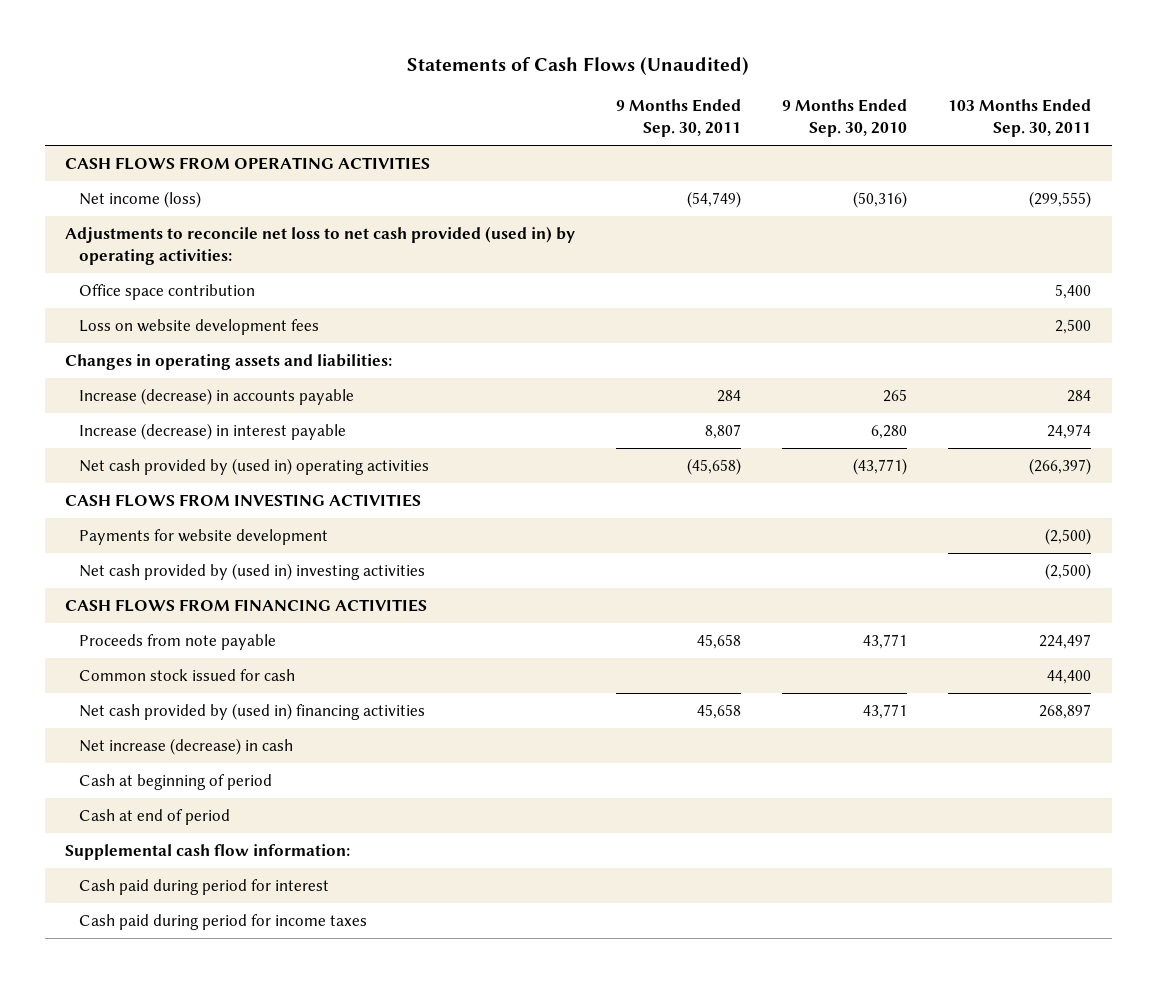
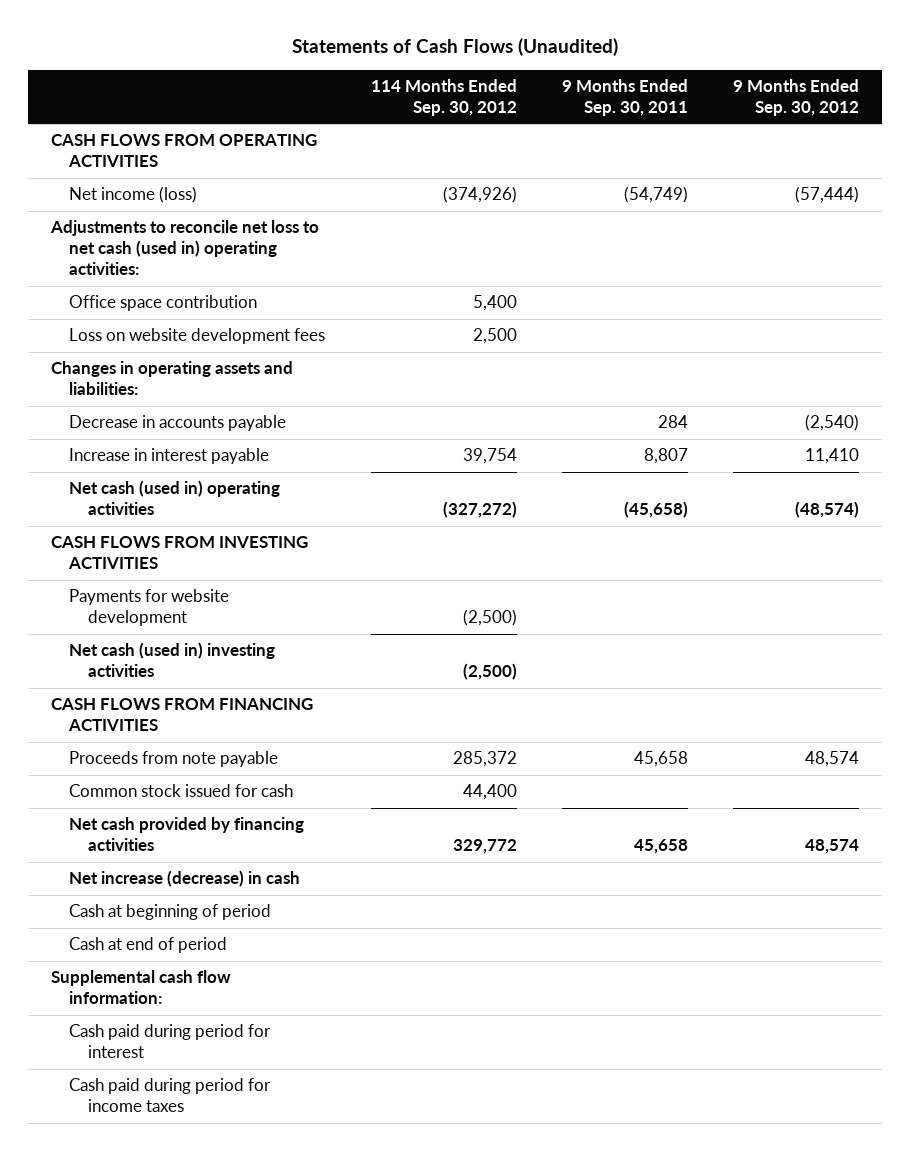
[782,99,908,138] 9 Months Ended Sep. 30, 2010 -> none
[948,99,1092,138] 103 Months Ended Sep. 30, 2011 -> none
none -> [370,78,517,116] 114 Months Ended Sep. 30, 2012
none -> [733,78,860,116] 9 Months Ended Sep. 30, 2012
[65,226,576,265] Adjustments to reconcile net loss to net cash provided (used in) by operating activities: -> [49,220,319,276] Adjustments to reconcile net loss to net cash (used in) operating activities:
[79,388,355,406] Increase (decrease) in accounts payable -> [69,415,287,432] Decrease in accounts payable
[79,423,347,441] Increase (decrease) in interest payable -> [69,448,270,465] Increase in interest payable
[79,458,430,476] Net cash provided by (used in) operating activities -> [69,480,281,516] Net cash (used in) operating activities
[79,563,426,581] Net cash provided by (used in) investing activities -> [69,642,276,678] Net cash (used in) investing activities
[79,703,426,721] Net cash provided by (used in) financing activities -> [69,817,305,852] Net cash provided by financing activities

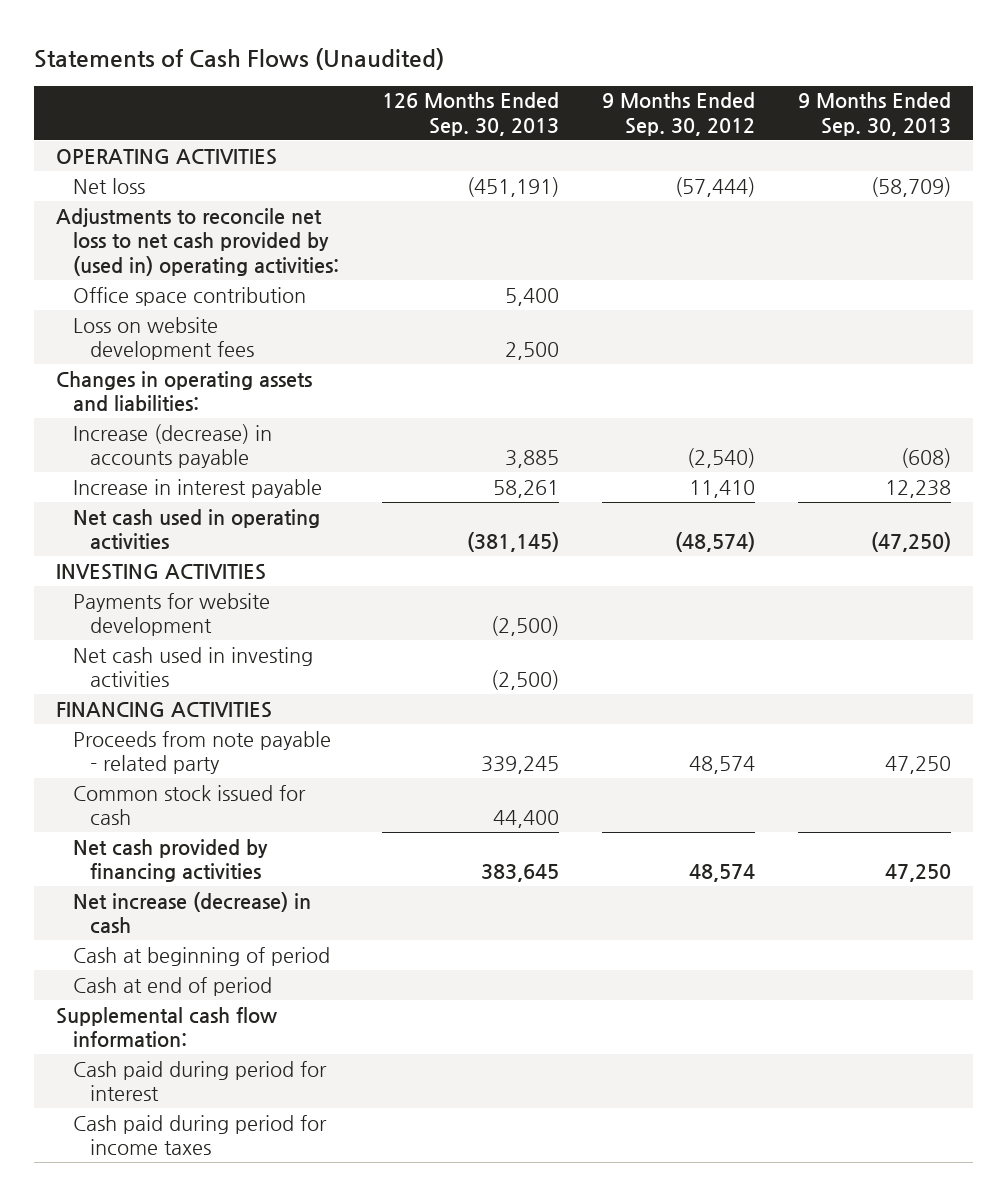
[370,78,517,116] 114 Months Ended Sep. 30, 2012 -> none
[561,78,688,116] 9 Months Ended Sep. 30, 2011 -> none
none -> [382,92,560,136] 126 Months Ended Sep. 30, 2013
none -> [798,92,952,136] 9 Months Ended Sep. 30, 2013
[50,134,317,168] CASH FLOWS FROM OPERATING ACTIVITIES -> [55,148,277,165] OPERATING ACTIVITIES
[69,186,198,204] Net income (loss) -> [73,177,146,194] Net loss
[49,220,319,276] Adjustments to reconcile net loss to net cash (used in) operating activities: -> [55,207,340,276] Adjustments to reconcile net loss to net cash provided by (used in) operating activities:
[69,415,287,432] Decrease in accounts payable -> [73,423,273,469] Increase (decrease) in accounts payable
[69,480,281,516] Net cash (used in) operating activities -> [73,508,321,551] Net cash used in operating activities
[50,536,308,570] CASH FLOWS FROM INVESTING ACTIVITIES -> [55,563,266,580] INVESTING ACTIVITIES
[69,642,276,678] Net cash (used in) investing activities -> [73,646,314,688] Net cash used in investing activities
[50,698,313,732] CASH FLOWS FROM FINANCING ACTIVITIES -> [55,701,272,718] FINANCING ACTIVITIES
[69,751,279,768] Proceeds from note payable -> [73,730,332,775] Proceeds from note payable - related party

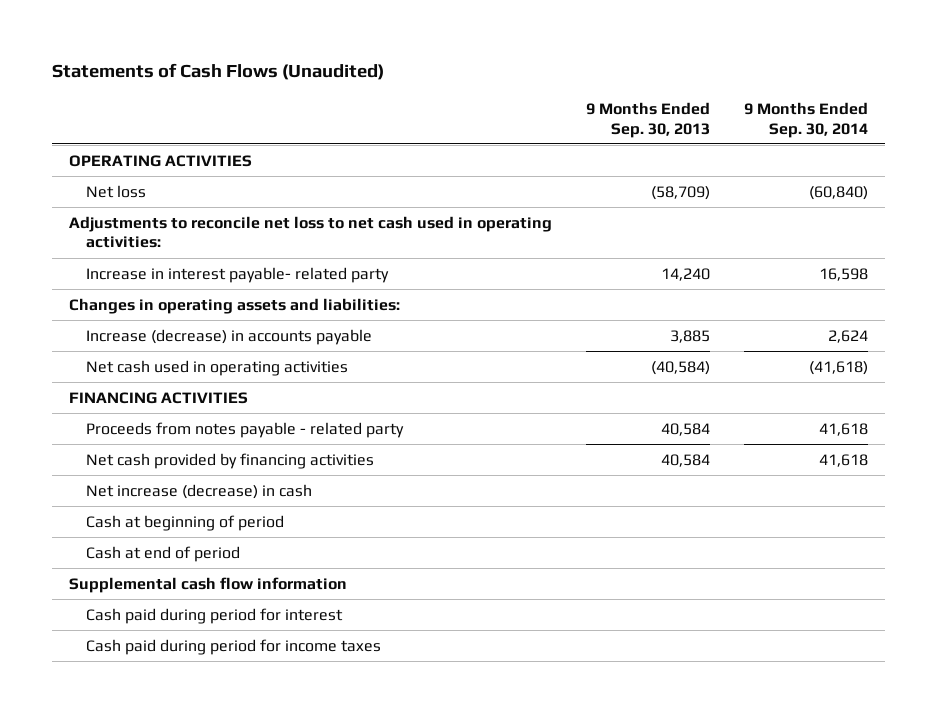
[382,92,560,136] 126 Months Ended Sep. 30, 2013 -> none
[602,92,756,136] 9 Months Ended Sep. 30, 2012 -> none
none -> [743,102,868,138] 9 Months Ended Sep. 30, 2014
[73,286,307,306] Office space contribution -> none
[73,316,255,361] Loss on website development fees -> none
[55,207,340,276] Adjustments to reconcile net loss to net cash provided by (used in) operating activities: -> [69,215,553,249] Adjustments to reconcile net loss to net cash used in operating activities:
none -> [85,266,389,283] Increase in interest payable- related party
[73,478,323,498] Increase in interest payable -> none
[55,563,266,580] INVESTING ACTIVITIES -> none
[73,592,271,637] Payments for website development -> none
[73,646,314,688] Net cash used in investing activities -> none
[901,448,952,469] (608) -> [669,329,710,343] 3,885
[871,532,952,553] (47,250) -> [650,360,710,375] (40,584)
[73,784,307,826] Common stock issued for cash -> none
[73,730,332,775] Proceeds from note payable - related party -> [85,421,404,438] Proceeds from notes payable - related party
[885,756,952,775] 47,250 -> [660,422,710,436] 40,584
[885,864,952,883] 47,250 -> [660,453,710,467] 40,584
[55,1006,277,1048] Supplemental cash flow information: -> [69,576,348,593] Supplemental cash flow information

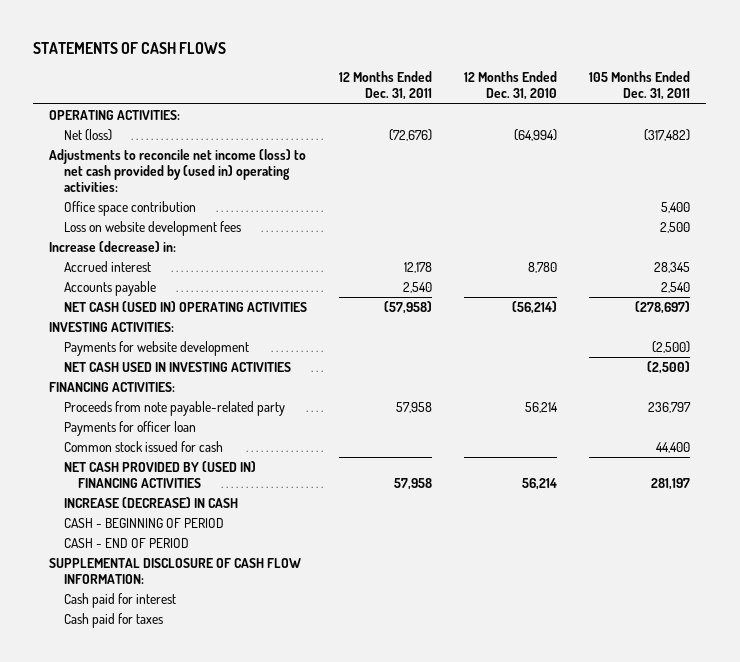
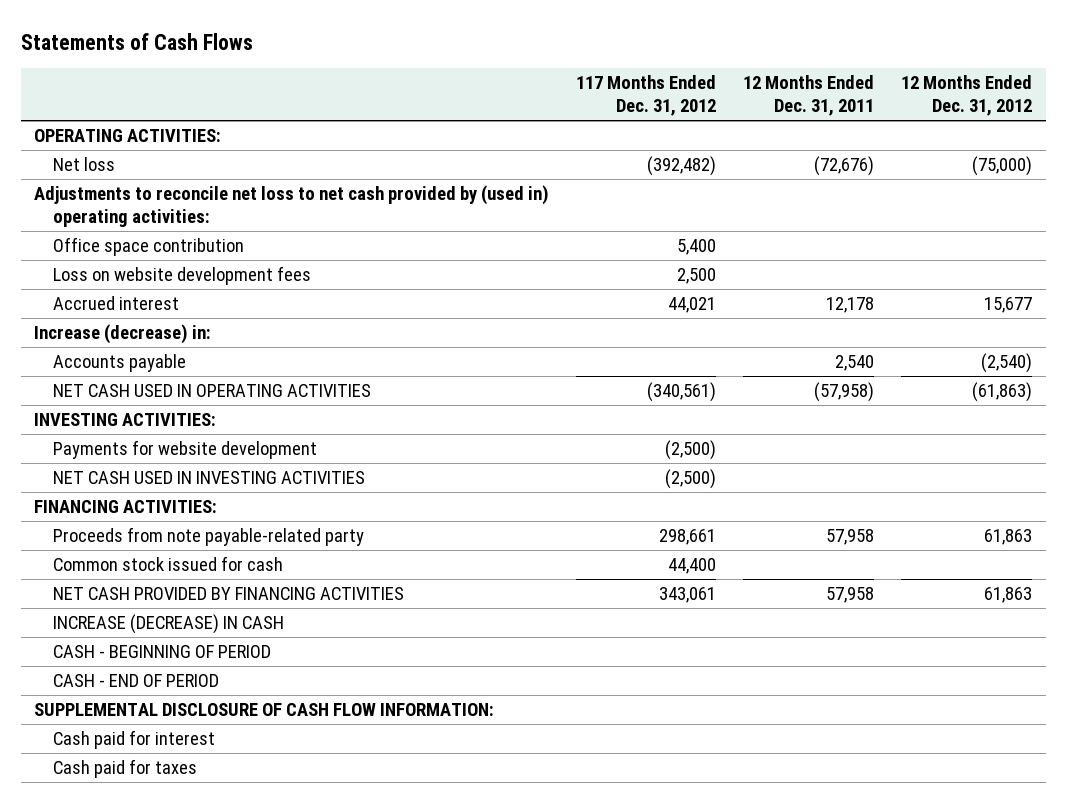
[33,41,227,54] STATEMENTS OF CASH FLOWS -> [21,32,254,50] Statements of Cash Flows
[464,71,558,101] 12 Months Ended Dec. 31, 2010 -> none
[589,71,691,101] 105 Months Ended Dec. 31, 2011 -> none
none -> [576,75,717,116] 117 Months Ended Dec. 31, 2012
none -> [901,75,1033,116] 12 Months Ended Dec. 31, 2012
[63,129,112,142] Net (loss) -> [52,157,115,172] Net loss
[49,149,307,193] Adjustments to reconcile net income (loss) to net cash provided by (used in) operating activities: -> [34,185,550,227] Adjustments to reconcile net loss to net cash provided by (used in) operating activities:
[49,241,177,253] Increase (decrease) in: -> [34,324,212,345] Increase (decrease) in:
[63,301,307,313] NET CASH (USED IN) OPERATING ACTIVITIES -> [52,384,371,398] NET CASH USED IN OPERATING ACTIVITIES
[63,421,196,437] Payments for officer loan -> none
[63,461,256,489] NET CASH PROVIDED BY (USED IN) FINANCING ACTIVITIES -> [52,587,404,601] NET CASH PROVIDED BY FINANCING ACTIVITIES

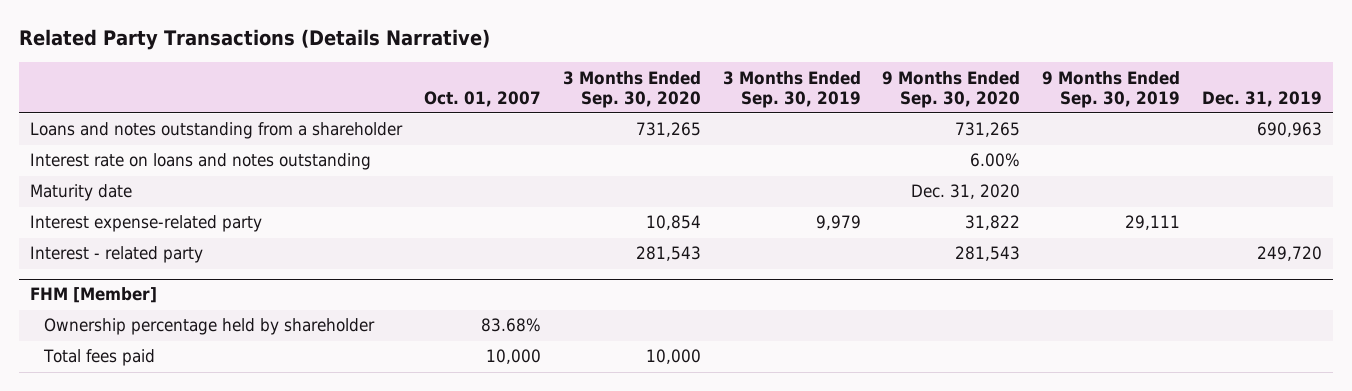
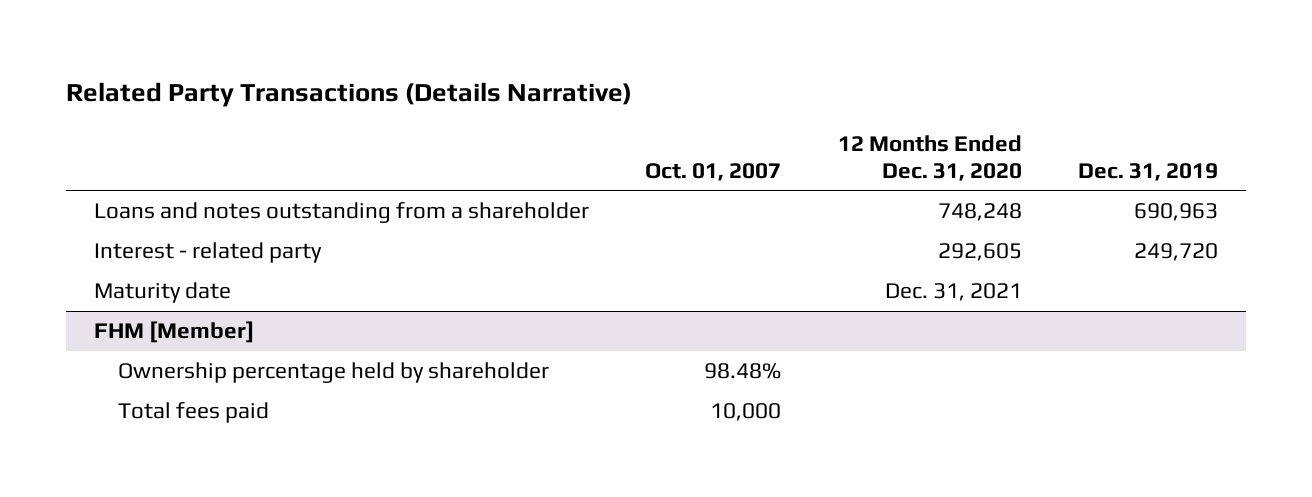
[562,70,701,108] 3 Months Ended Sep. 30, 2020 -> none
[722,70,861,108] 3 Months Ended Sep. 30, 2019 -> none
[882,70,1021,108] 9 Months Ended Sep. 30, 2020 -> none
[1042,70,1181,108] 9 Months Ended Sep. 30, 2019 -> none
none -> [837,134,1022,181] 12 Months Ended Dec. 31, 2020
[30,153,372,171] Interest rate on loans and notes outstanding -> none
[30,215,263,233] Interest expense-related party -> none
[30,184,133,202] Maturity date -> [94,282,232,304] Maturity date
[480,318,541,333] 83.68% -> [704,363,782,380] 98.48%

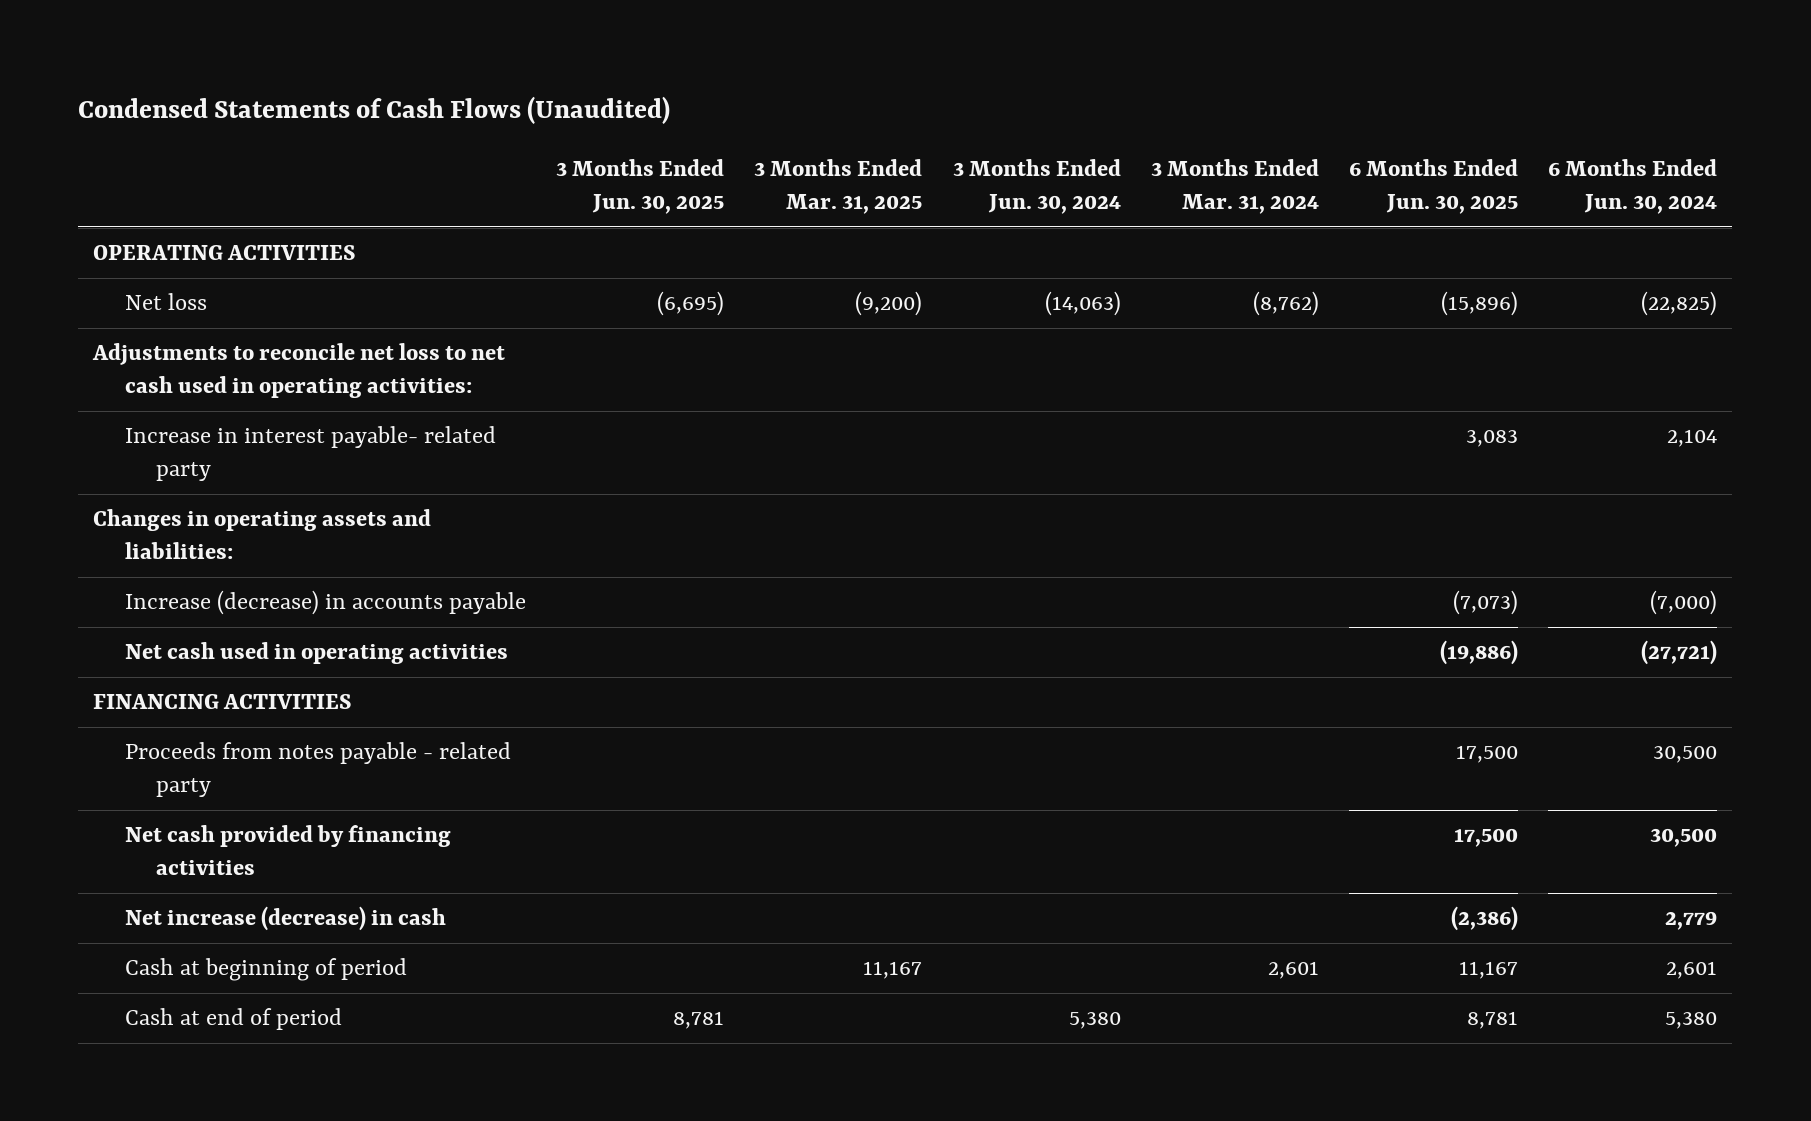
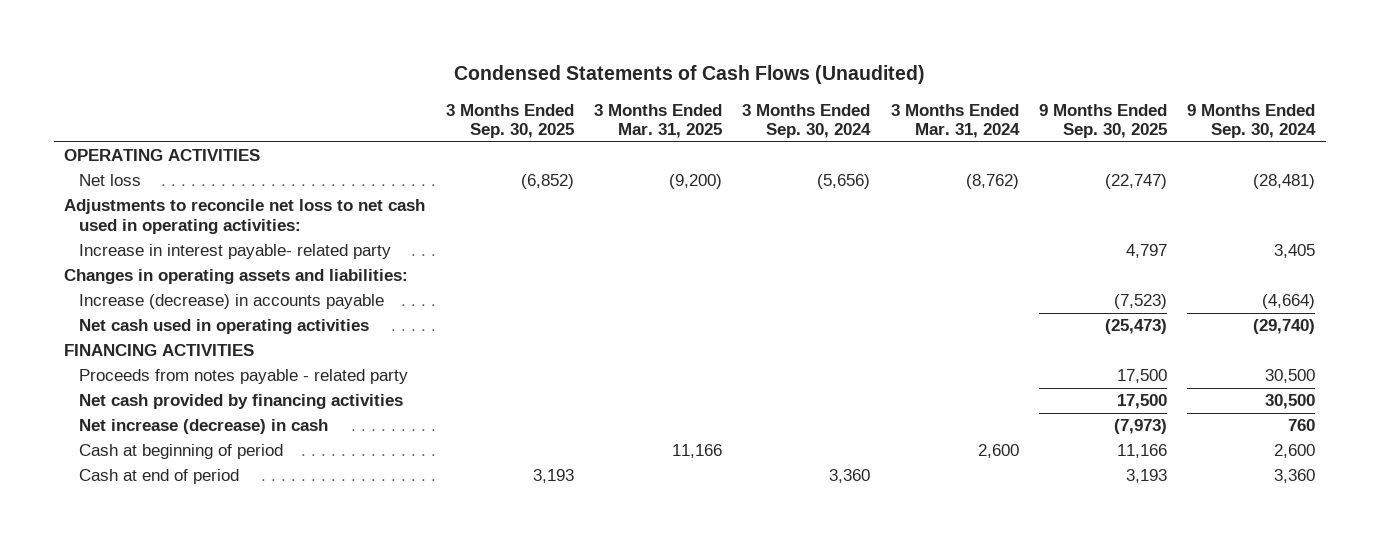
[556,159,725,214] 3 Months Ended Jun. 30, 2025 -> none
[952,159,1121,214] 3 Months Ended Jun. 30, 2024 -> none
[1349,159,1519,214] 6 Months Ended Jun. 30, 2025 -> none
[1548,159,1718,214] 6 Months Ended Jun. 30, 2024 -> none
none -> [445,103,574,139] 3 Months Ended Sep. 30, 2025
none -> [742,103,872,139] 3 Months Ended Sep. 30, 2024
none -> [1039,103,1168,139] 9 Months Ended Sep. 30, 2025
none -> [1187,103,1317,139] 9 Months Ended Sep. 30, 2024
[863,961,923,980] 11,167 -> [672,444,723,459] 11,166
[1267,961,1319,980] 2,601 -> [977,444,1019,459] 2,600

